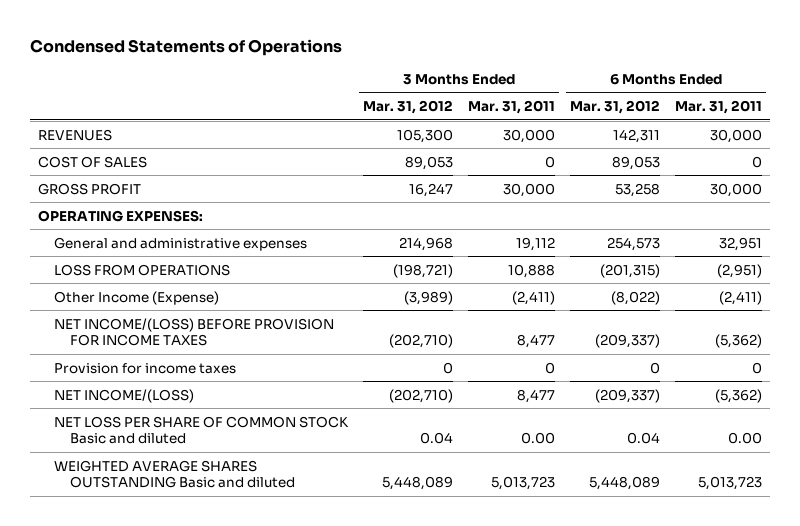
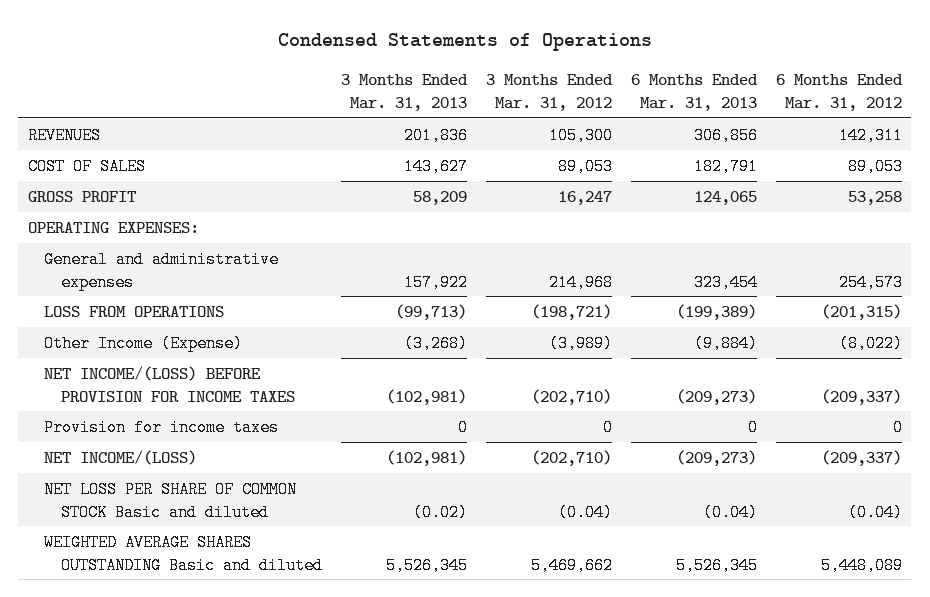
[468,100,556,115] Mar. 31, 2011 -> none
[675,100,763,115] Mar. 31, 2011 -> none
none -> [340,74,468,112] 3 Months Ended Mar. 31, 2013
none -> [630,74,758,112] 6 Months Ended Mar. 31, 2013
[420,432,454,445] 0.04 -> [557,503,613,521] (0.04)
[627,432,661,445] 0.04 -> [847,503,903,521] (0.04)
[382,476,454,491] 5,448,089 -> [530,556,613,574] 5,469,662

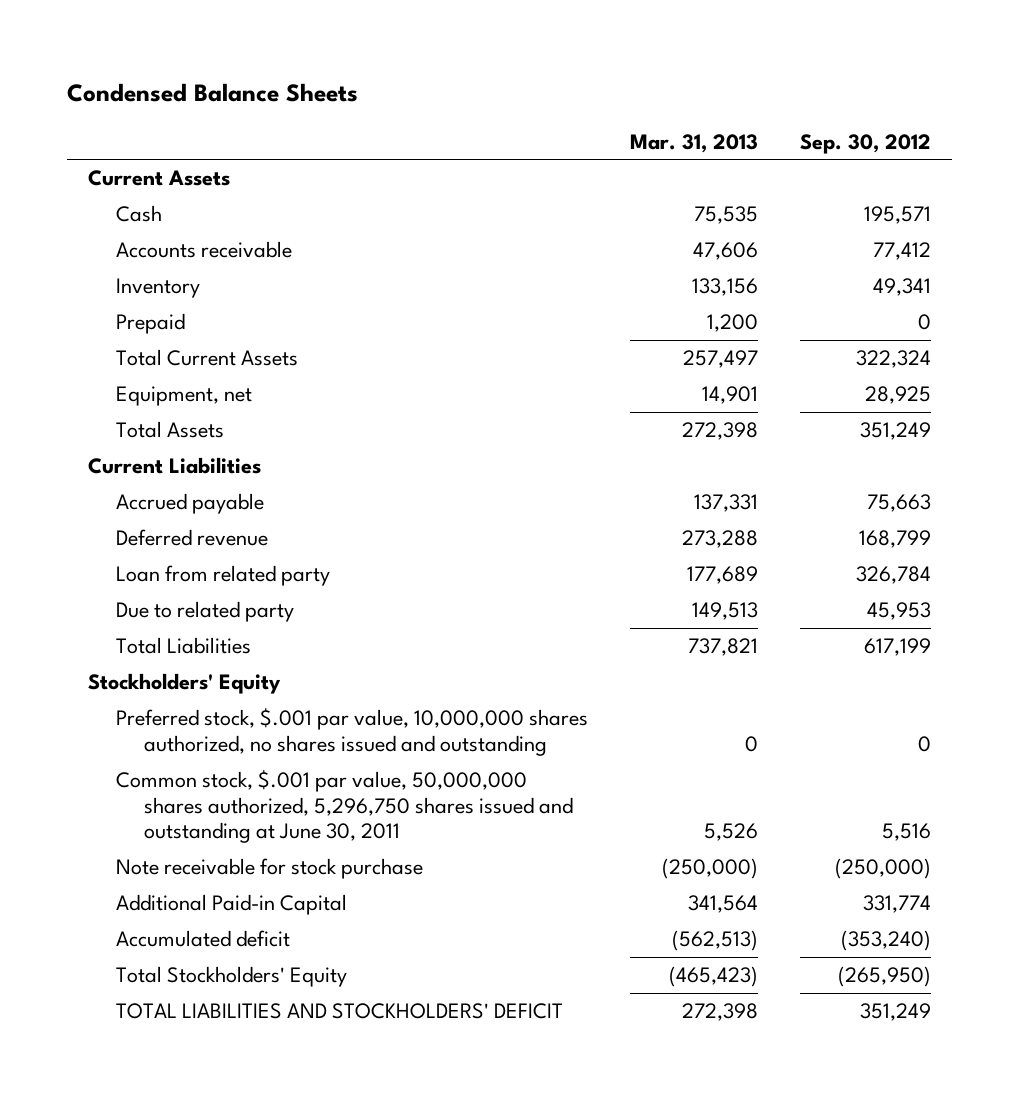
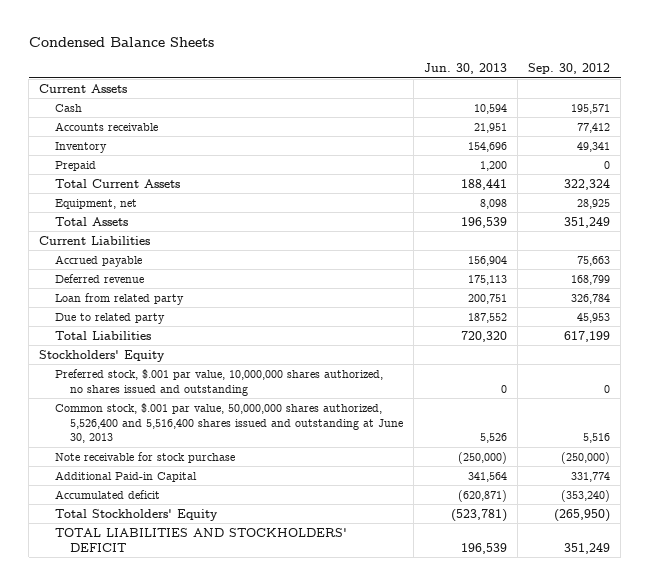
[629,133,758,153] Mar. 31, 2013 -> none
none -> [424,62,508,74] Jun. 30, 2013
[115,770,573,843] Common stock, $.001 par value, 50,000,000 shares authorized, 5,296,750 shares issued and outstanding at June 30, 2011 -> [54,402,404,444] Common stock, $.001 par value, 50,000,000 shares authorized, 5,526,400 and 5,516,400 shares issued and outstanding at June 30, 2013

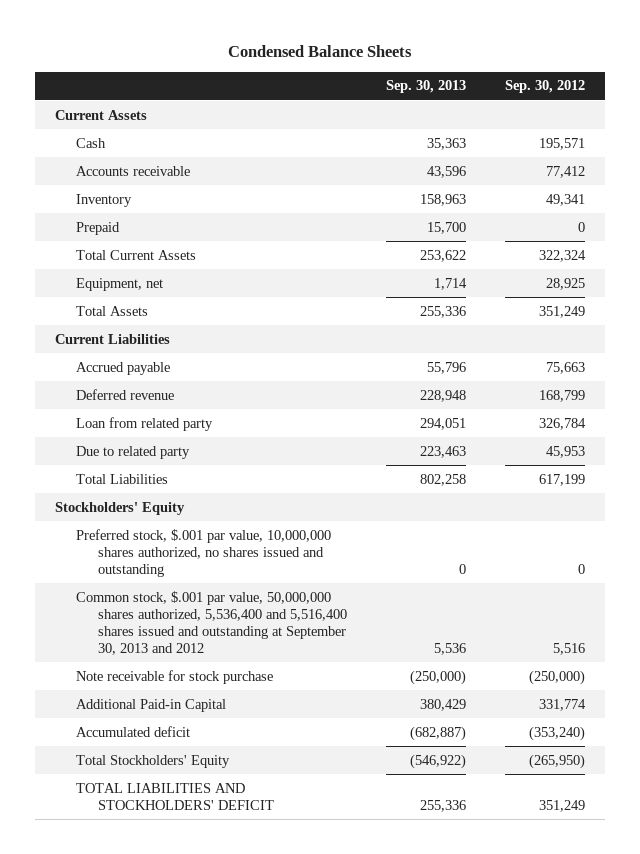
[424,62,508,74] Jun. 30, 2013 -> none
none -> [386,80,467,94] Sep. 30, 2013
[54,402,404,444] Common stock, $.001 par value, 50,000,000 shares authorized, 5,526,400 and 5,516,400 shares issued and outstanding at June 30, 2013 -> [76,590,348,655] Common stock, $.001 par value, 50,000,000 shares authorized, 5,536,400 and 5,516,400 shares issued and outstanding at September 30, 2013 and 2012

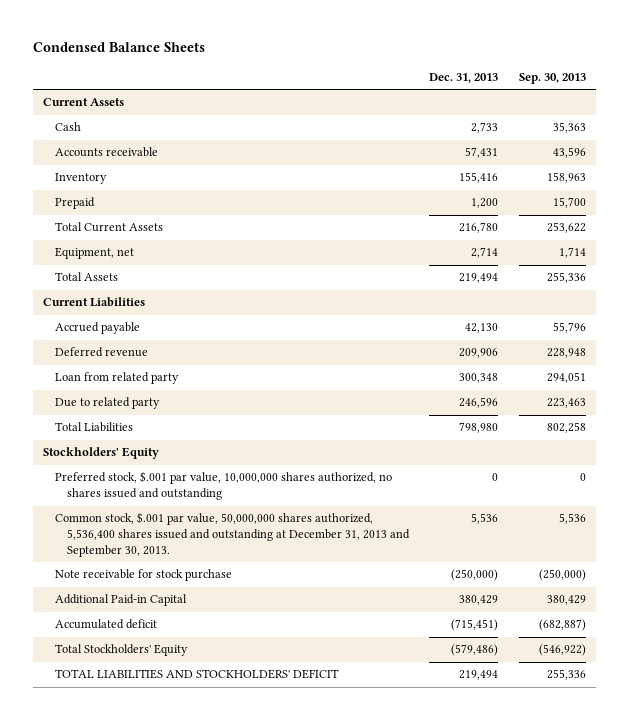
[505,80,586,94] Sep. 30, 2012 -> none
none -> [429,73,499,84] Dec. 31, 2013
[76,590,348,655] Common stock, $.001 par value, 50,000,000 shares authorized, 5,536,400 and 5,516,400 shares issued and outstanding at September 30, 2013 and 2012 -> [54,512,410,558] Common stock, $.001 par value, 50,000,000 shares authorized, 5,536,400 shares issued and outstanding at December 31, 2013 and September 30, 2013.

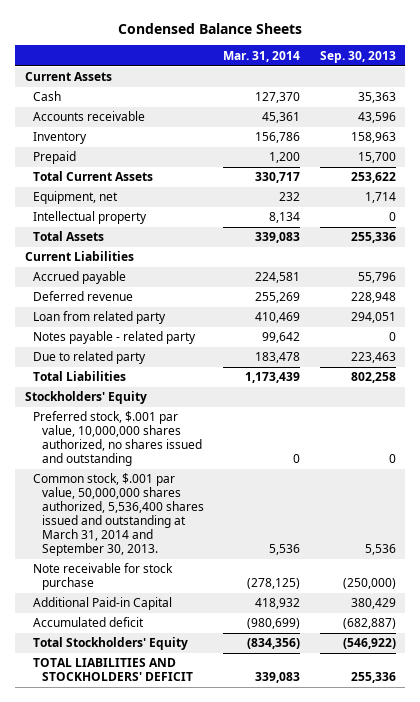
[429,73,499,84] Dec. 31, 2013 -> none
none -> [223,50,301,62] Mar. 31, 2014
none -> [33,211,148,225] Intellectual property
none -> [33,331,197,345] Notes payable - related party
[54,512,410,558] Common stock, $.001 par value, 50,000,000 shares authorized, 5,536,400 shares issued and outstanding at December 31, 2013 and September 30, 2013. -> [33,473,204,557] Common stock, $.001 par value, 50,000,000 shares authorized, 5,536,400 shares issued and outstanding at March 31, 2014 and September 30, 2013.

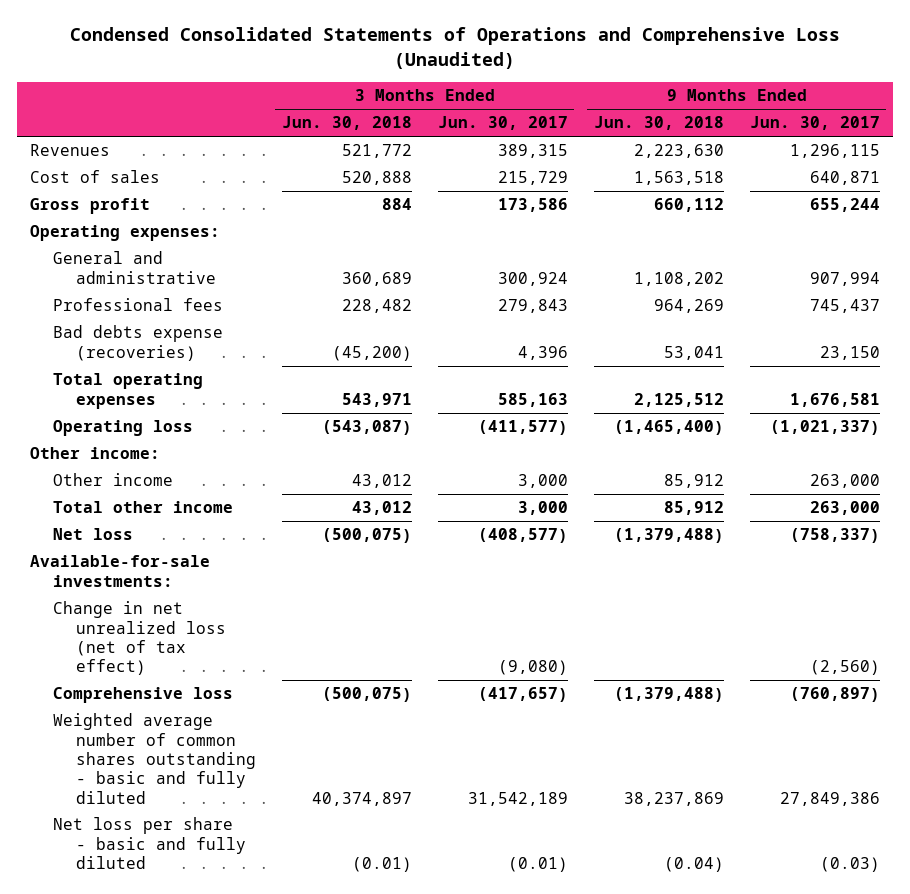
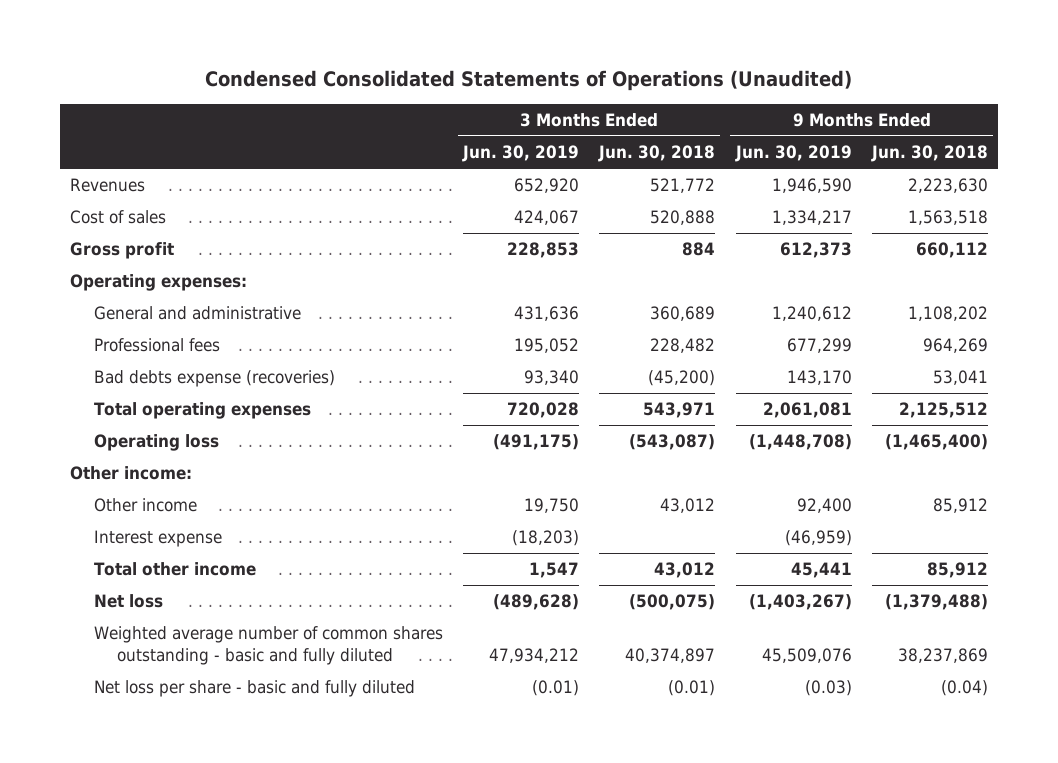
[69,27,840,70] Condensed Consolidated Statements of Operations and Comprehensive Loss (Unaudited) -> [204,70,852,92] Condensed Consolidated Statements of Operations (Unaudited)
[437,116,568,131] Jun. 30, 2017 -> none
[749,116,880,131] Jun. 30, 2017 -> none
none -> [461,145,579,163] Jun. 30, 2019
none -> [734,145,852,163] Jun. 30, 2019
none -> [93,530,222,548] Interest expense
[29,555,210,587] Available-for-sale investments: -> none
[52,601,226,676] Change in net unrealized loss (net of tax effect) -> none
[52,687,233,704] Comprehensive loss -> none

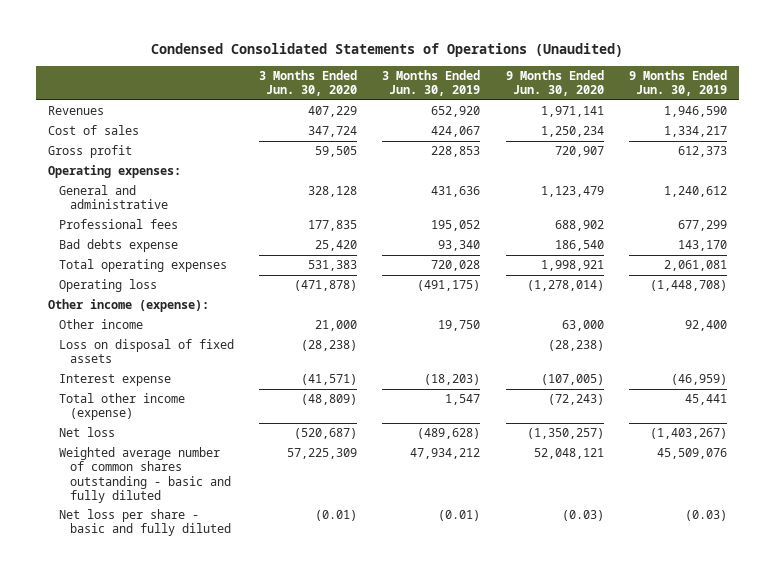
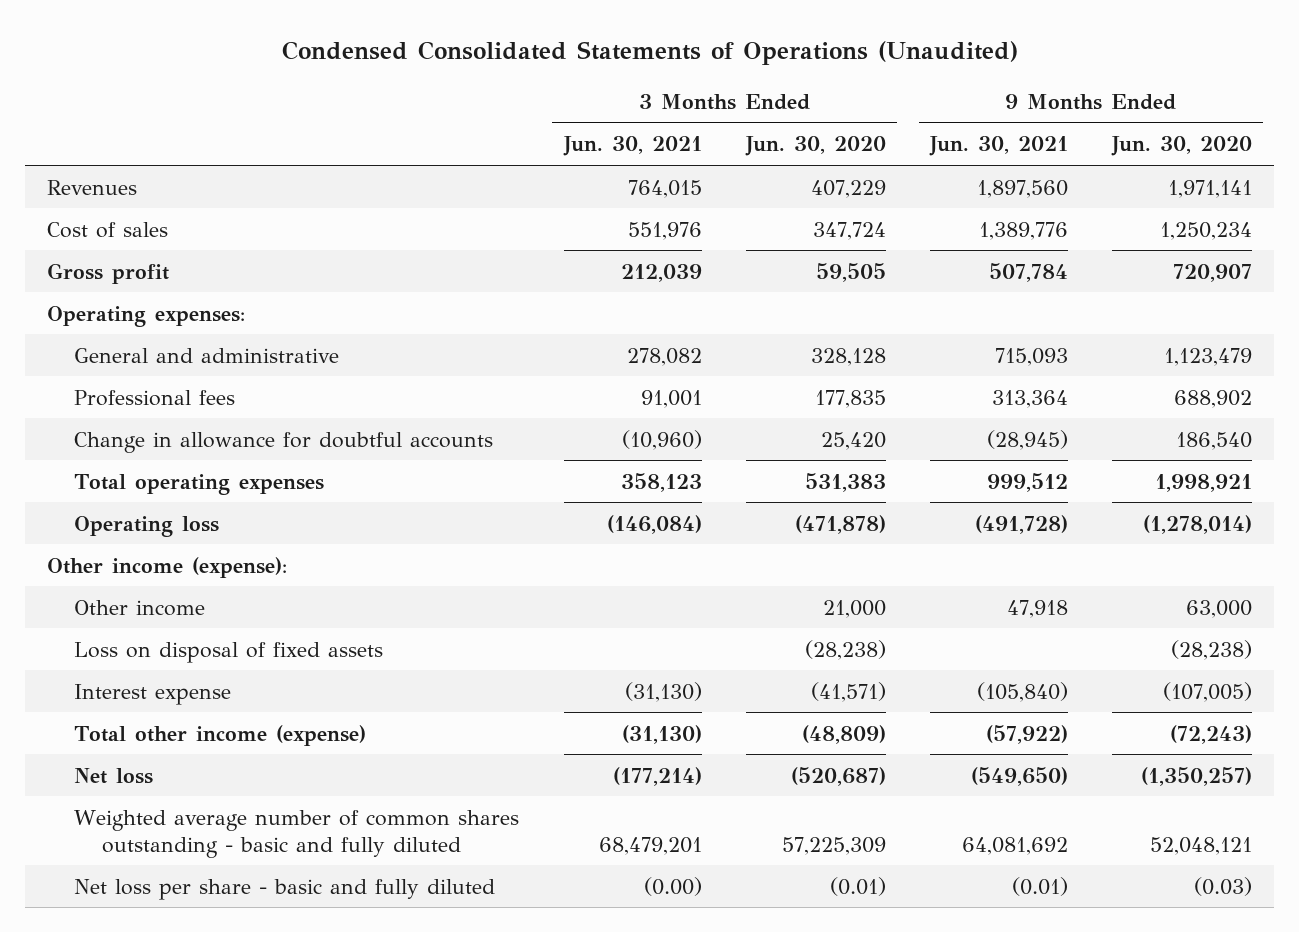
[382,69,481,97] 3 Months Ended Jun. 30, 2019 -> none
[628,69,727,97] 9 Months Ended Jun. 30, 2019 -> none
none -> [562,136,702,157] Jun. 30, 2021
none -> [929,136,1069,157] Jun. 30, 2021
[59,239,179,253] Bad debts expense -> [74,431,494,453] Change in allowance for doubtful accounts

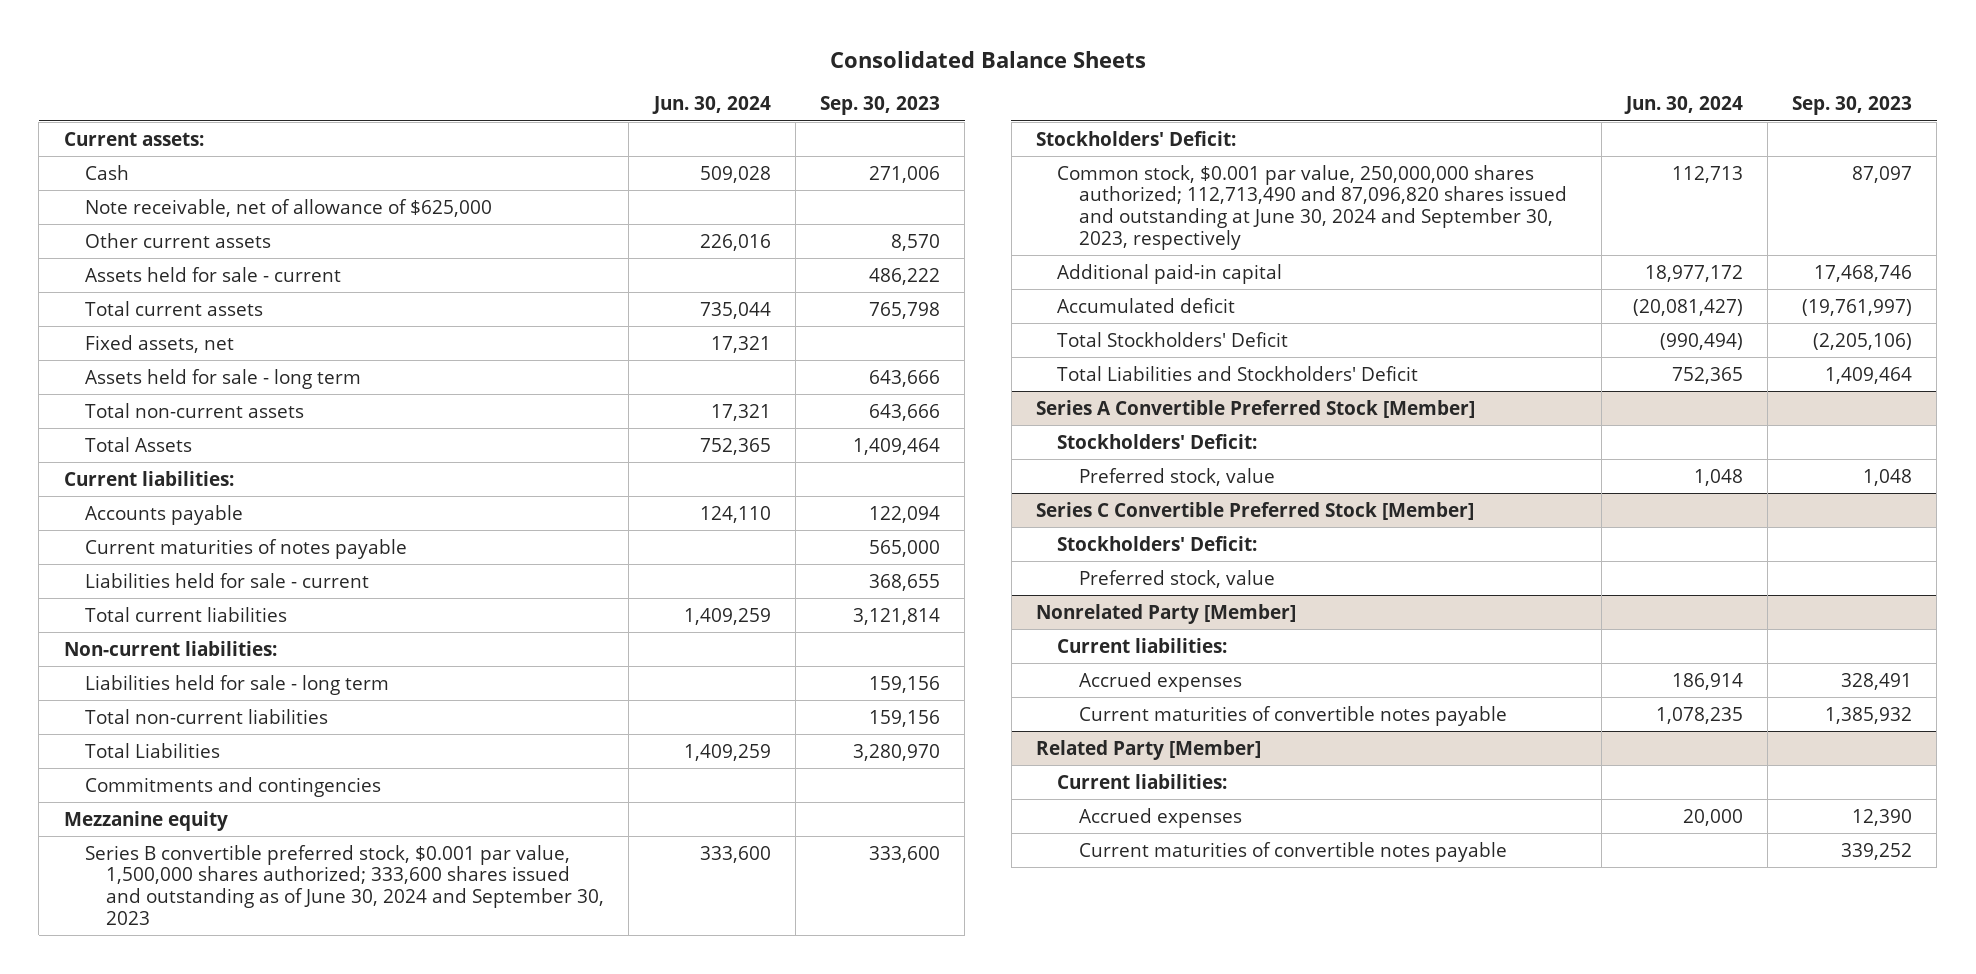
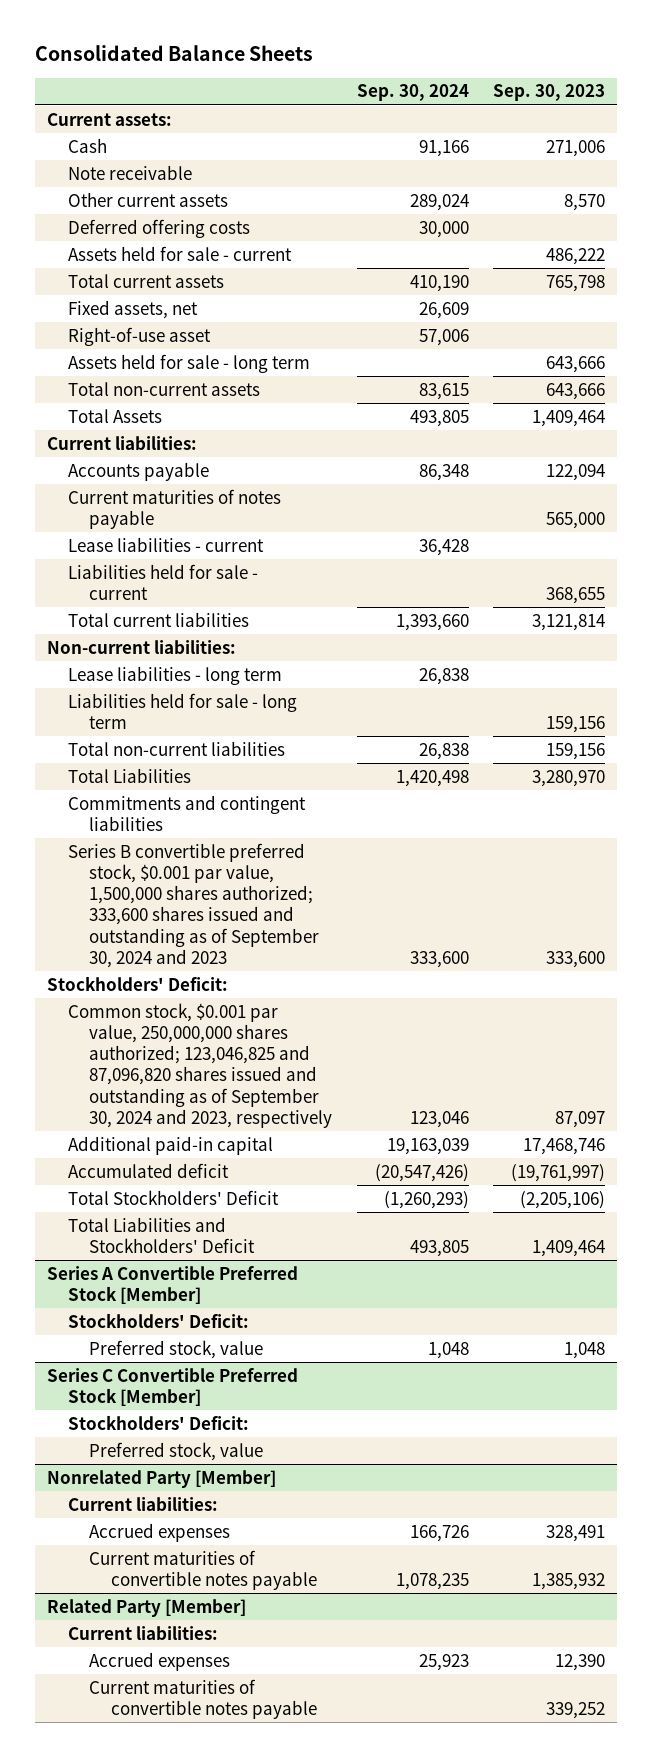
[651,96,771,115] Jun. 30, 2024 -> none
none -> [356,84,469,102] Sep. 30, 2024
[84,198,492,217] Note receivable, net of allowance of $625,000 -> [68,164,193,180] Note receivable
none -> [68,218,251,238] Deferred offering costs
none -> [68,326,212,346] Right-of-use asset
none -> [68,536,265,552] Lease liabilities - current
none -> [68,665,283,685] Lease liabilities - long term
[63,810,228,831] Mezzanine equity -> none
[84,776,381,797] Commitments and contingencies -> [68,794,307,831] Commitments and contingent liabilities
[84,844,605,926] Series B convertible preferred stock, $0.001 par value, 1,500,000 shares authorized; 333,600 shares issued and outstanding as of June 30, 2024 and September 30, 2023 -> [68,842,320,968] Series B convertible preferred stock, $0.001 par value, 1,500,000 shares authorized; 333,600 shares issued and outstanding as of September 30, 2024 and 2023
[1057,164,1567,251] Common stock, $0.001 par value, 250,000,000 shares authorized; 112,713,490 and 87,096,820 shares issued and outstanding at June 30, 2024 and September 30, 2023, respectively -> [68,1002,333,1128] Common stock, $0.001 par value, 250,000,000 shares authorized; 123,046,825 and 87,096,820 shares issued and outstanding as of September 30, 2024 and 2023, respectively

